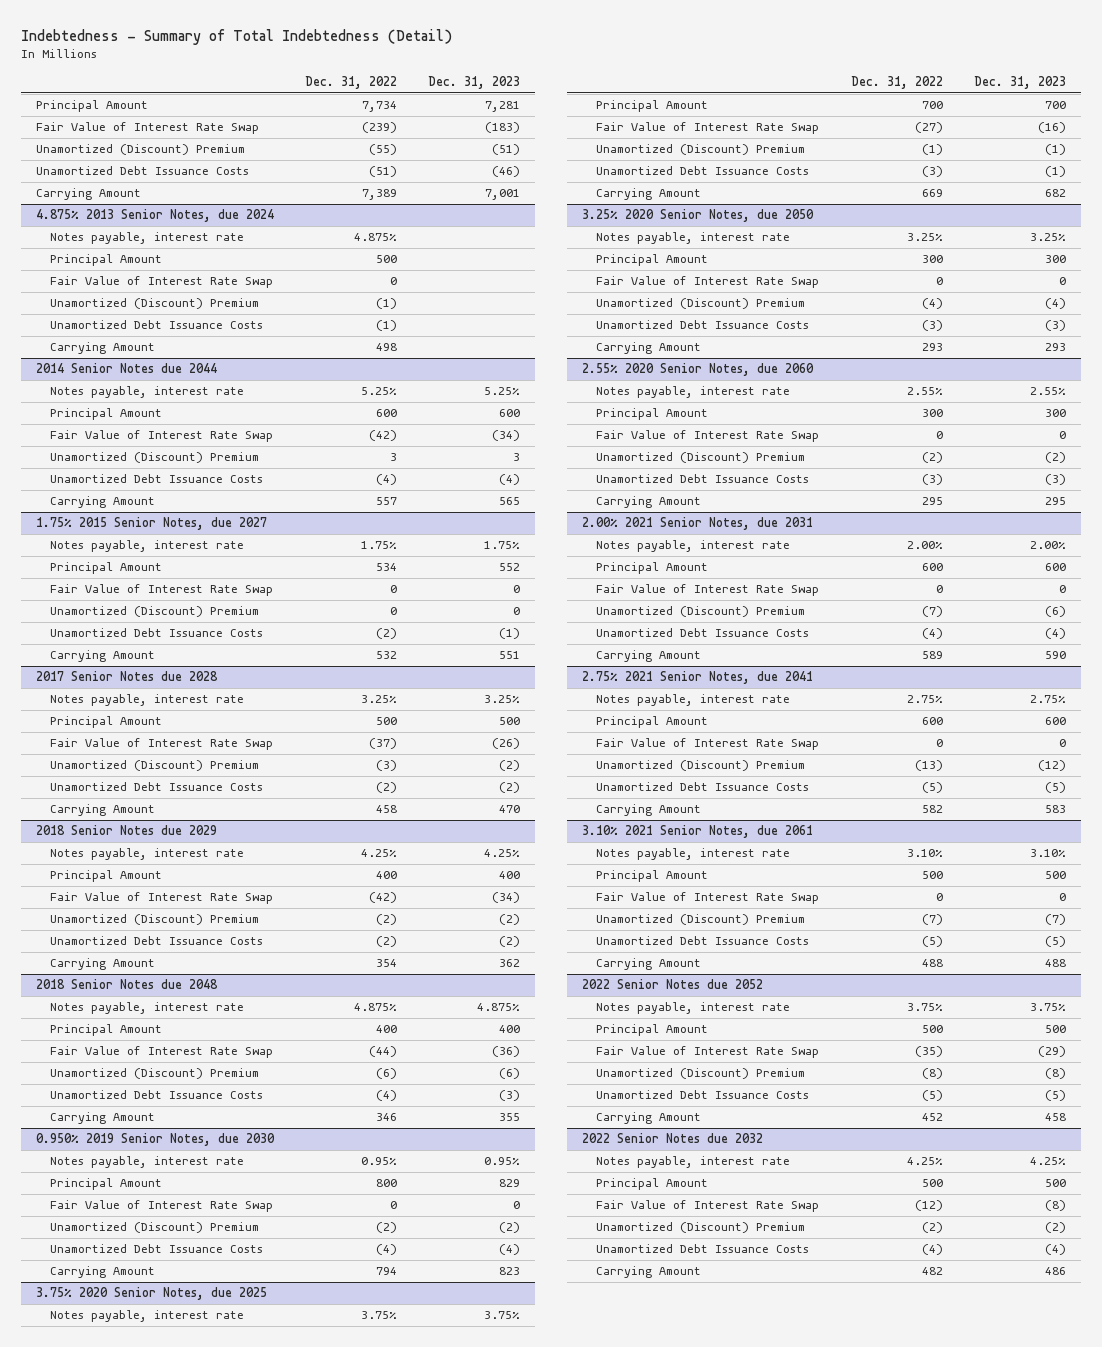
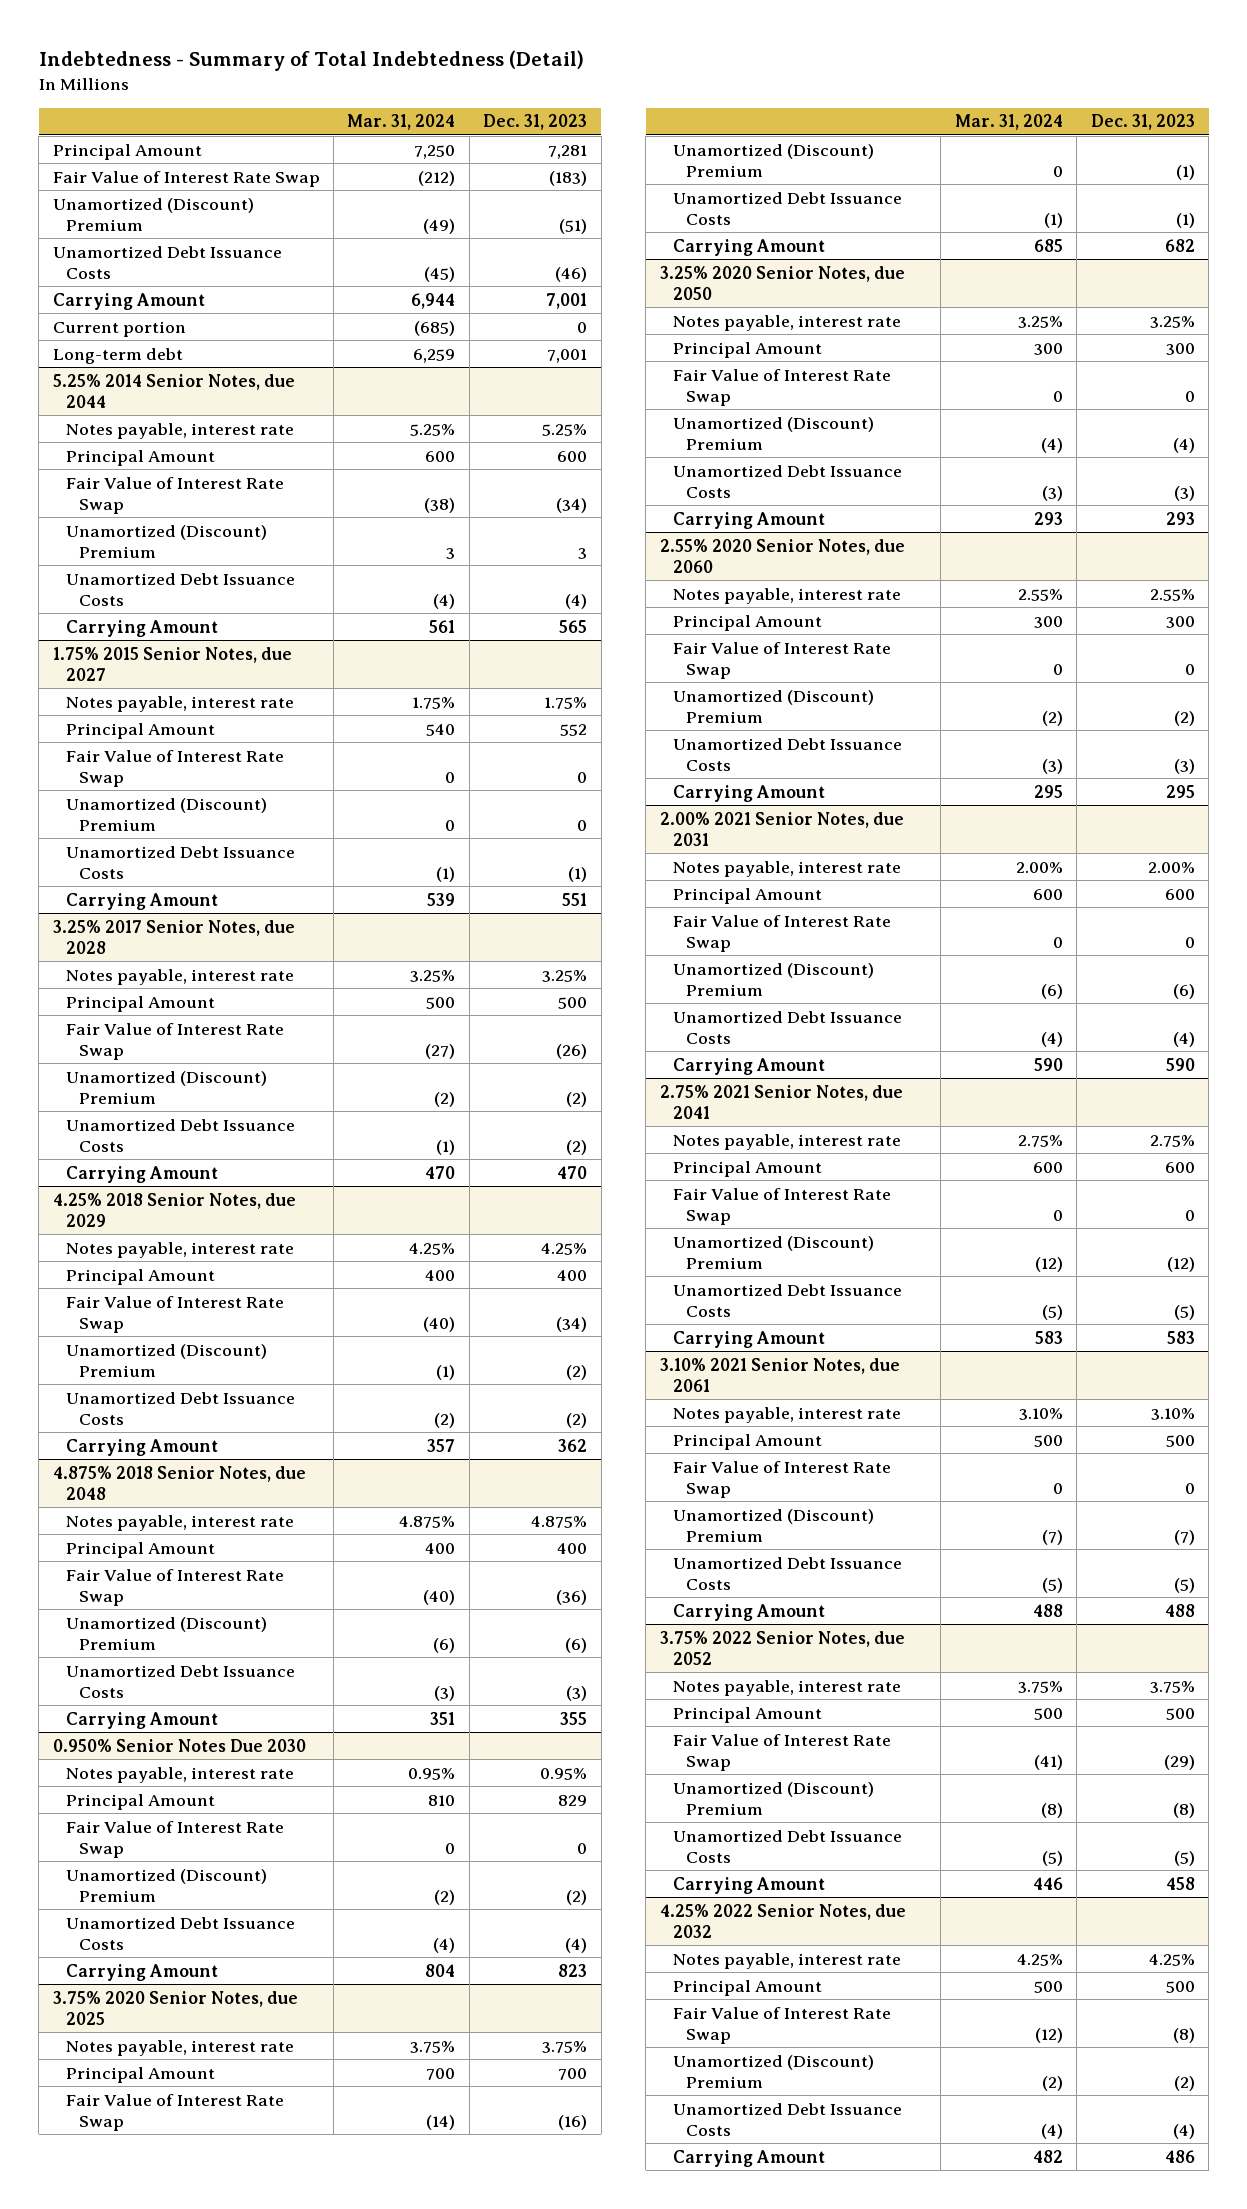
[305,76,398,90] Dec. 31, 2022 -> none
none -> [347,114,456,131] Mar. 31, 2024
[36,209,275,223] 4.875% 2013 Senior Notes, due 2024 -> none
[49,232,244,245] Notes payable, interest rate -> none
[49,254,162,267] Principal Amount -> none
[49,276,273,289] Fair Value of Interest Rate Swap -> none
[49,298,259,310] Unamortized (Discount) Premium -> none
[49,320,263,330] Unamortized Debt Issuance Costs -> none
[49,342,155,355] Carrying Amount -> none
none -> [52,320,186,337] Current portion
none -> [52,347,183,364] Long-term debt
[36,363,218,374] 2014 Senior Notes due 2044 -> [52,373,295,409] 5.25% 2014 Senior Notes, due 2044
[36,671,219,682] 2017 Senior Notes due 2028 -> [52,919,295,955] 3.25% 2017 Senior Notes, due 2028
[36,825,218,836] 2018 Senior Notes due 2029 -> [52,1192,296,1228] 4.25% 2018 Senior Notes, due 2029
[36,979,219,990] 2018 Senior Notes due 2048 -> [52,1465,306,1501] 4.875% 2018 Senior Notes, due 2048
[36,1133,276,1147] 0.950% 2019 Senior Notes, due 2030 -> [52,1738,306,1752] 0.950% Senior Notes Due 2030
[582,979,764,990] 2022 Senior Notes due 2052 -> [659,1630,905,1666] 3.75% 2022 Senior Notes, due 2052
[582,1133,764,1144] 2022 Senior Notes due 2032 -> [659,1903,906,1939] 4.25% 2022 Senior Notes, due 2032

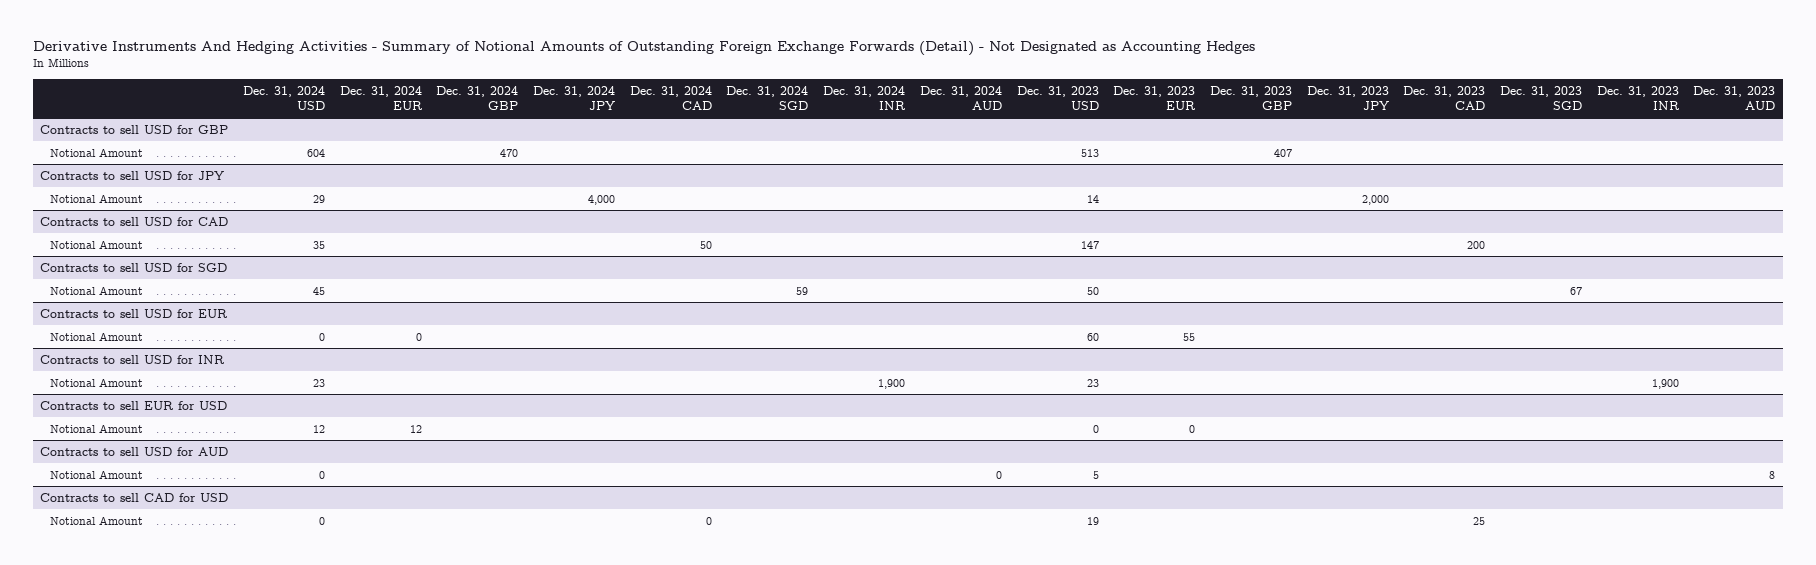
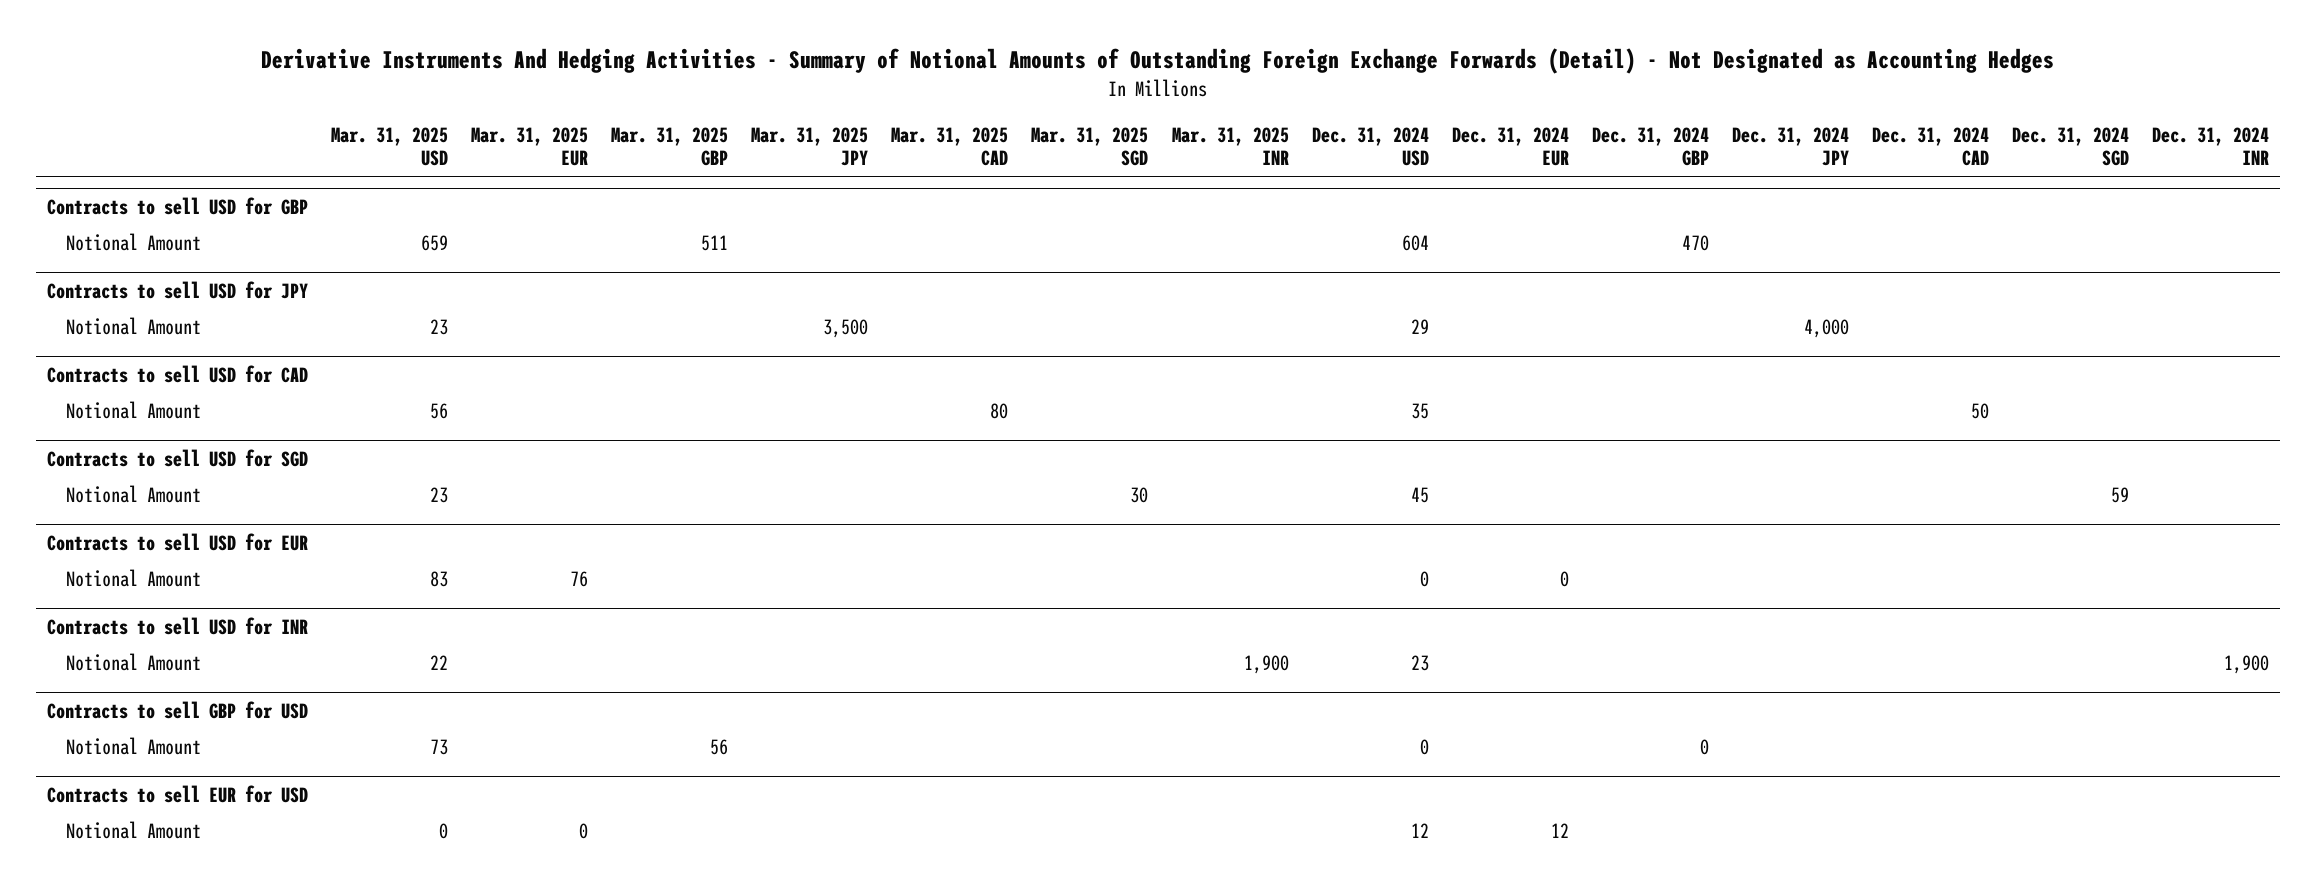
[919,85,1002,110] Dec. 31, 2024 AUD -> none
[1016,85,1099,110] Dec. 31, 2023 USD -> none
[1113,85,1197,110] Dec. 31, 2023 EUR -> none
[1209,85,1292,110] Dec. 31, 2023 GBP -> none
[1306,85,1389,110] Dec. 31, 2023 JPY -> none
[1403,85,1486,110] Dec. 31, 2023 CAD -> none
[1499,85,1582,110] Dec. 31, 2023 SGD -> none
[1596,85,1680,110] Dec. 31, 2023 INR -> none
[1693,85,1776,110] Dec. 31, 2023 AUD -> none
none -> [331,126,449,167] Mar. 31, 2025 USD
none -> [471,126,589,167] Mar. 31, 2025 EUR
none -> [611,126,729,167] Mar. 31, 2025 GBP
none -> [751,126,869,167] Mar. 31, 2025 JPY
none -> [891,126,1009,167] Mar. 31, 2025 CAD
none -> [1031,126,1149,167] Mar. 31, 2025 SGD
none -> [1171,126,1289,166] Mar. 31, 2025 INR
none -> [47,701,309,720] Contracts to sell GBP for USD
none -> [66,737,202,756] Notional Amount
[40,446,229,456] Contracts to sell USD for AUD -> none
[50,469,144,479] Notional Amount -> none
[40,492,229,502] Contracts to sell CAD for USD -> none
[50,515,144,525] Notional Amount -> none

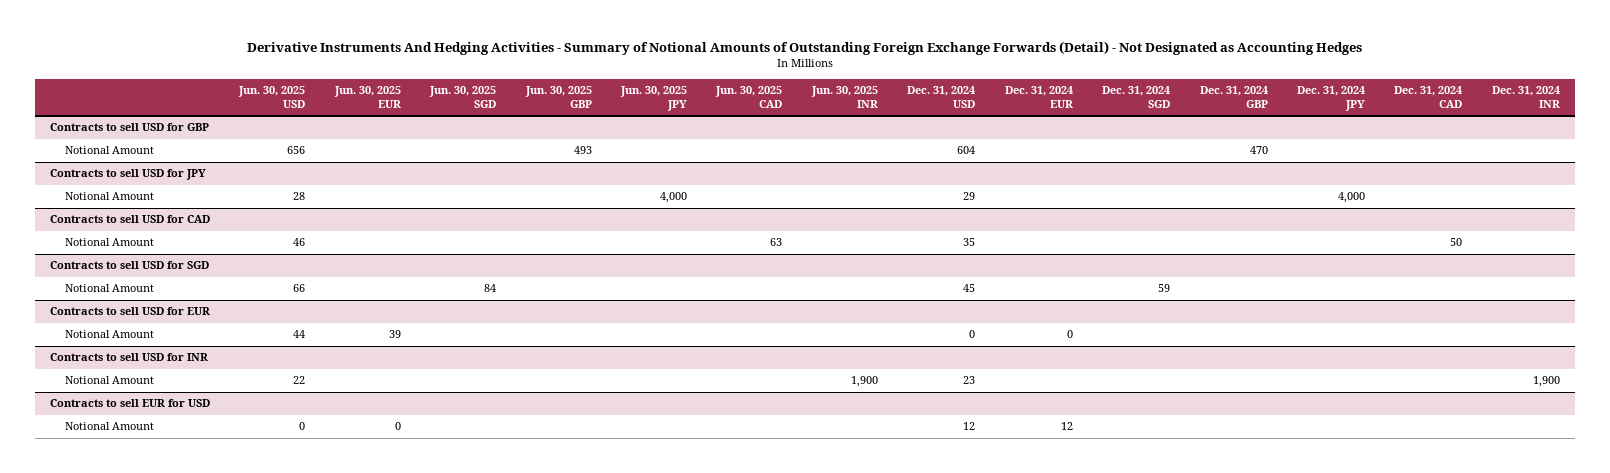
[331,126,449,167] Mar. 31, 2025 USD -> none
[471,126,589,167] Mar. 31, 2025 EUR -> none
[611,126,729,167] Mar. 31, 2025 GBP -> none
[751,126,869,167] Mar. 31, 2025 JPY -> none
[891,126,1009,167] Mar. 31, 2025 CAD -> none
[1031,126,1149,167] Mar. 31, 2025 SGD -> none
[1171,126,1289,166] Mar. 31, 2025 INR -> none
none -> [238,85,306,108] Jun. 30, 2025 USD
none -> [333,85,401,108] Jun. 30, 2025 EUR
none -> [429,85,497,108] Jun. 30, 2025 SGD
none -> [524,85,592,108] Jun. 30, 2025 GBP
none -> [619,85,687,111] Jun. 30, 2025 JPY
none -> [715,85,783,108] Jun. 30, 2025 CAD
none -> [810,85,878,108] Jun. 30, 2025 INR
[47,701,309,720] Contracts to sell GBP for USD -> none
[66,737,202,756] Notional Amount -> none

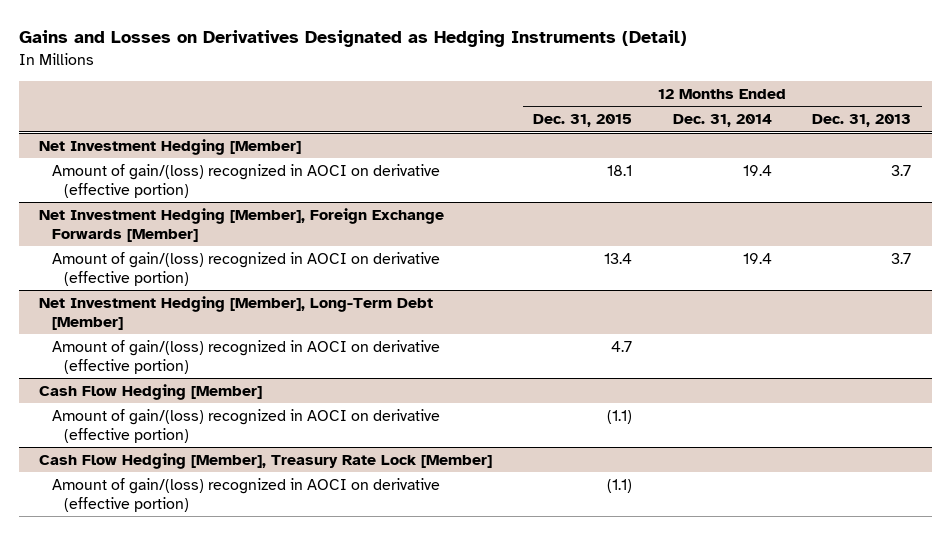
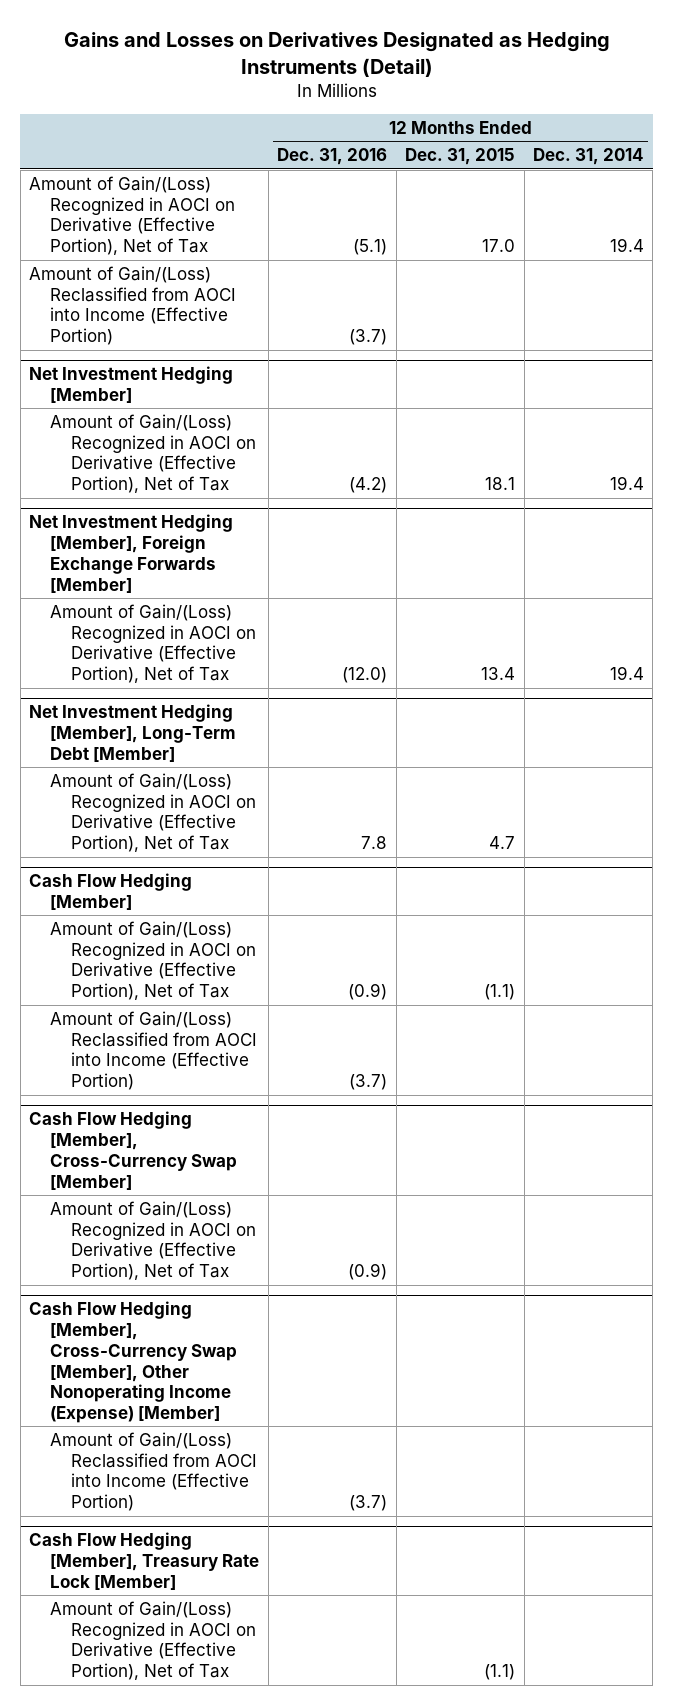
[812,114,912,128] Dec. 31, 2013 -> none
none -> [277,148,388,166] Dec. 31, 2016
none -> [29,175,236,256] Amount of Gain/(Loss) Recognized in AOCI on Derivative (Effective Portion), Net of Tax
none -> [29,265,237,346] Amount of Gain/(Loss) Reclassified from AOCI into Income (Effective Portion)
[51,164,440,199] Amount of gain/(loss) recognized in AOCI on derivative (effective portion) -> [50,413,257,494] Amount of Gain/(Loss) Recognized in AOCI on Derivative (Effective Portion), Net of Tax
[51,252,440,287] Amount of gain/(loss) recognized in AOCI on derivative (effective portion) -> [50,603,257,684] Amount of Gain/(Loss) Recognized in AOCI on Derivative (Effective Portion), Net of Tax
[51,340,440,375] Amount of gain/(loss) recognized in AOCI on derivative (effective portion) -> [50,772,257,853] Amount of Gain/(Loss) Recognized in AOCI on Derivative (Effective Portion), Net of Tax
[51,409,440,444] Amount of gain/(loss) recognized in AOCI on derivative (effective portion) -> [50,920,257,1001] Amount of Gain/(Loss) Recognized in AOCI on Derivative (Effective Portion), Net of Tax
none -> [50,1010,258,1091] Amount of Gain/(Loss) Reclassified from AOCI into Income (Effective Portion)
none -> [29,1111,238,1190] Cash Flow Hedging [Member], Cross-Currency Swap [Member]
none -> [50,1200,257,1281] Amount of Gain/(Loss) Recognized in AOCI on Derivative (Effective Portion), Net of Tax
none -> [29,1301,238,1424] Cash Flow Hedging [Member], Cross-Currency Swap [Member], Other Nonoperating Income (Expense) [Member]
none -> [50,1431,258,1512] Amount of Gain/(Loss) Reclassified from AOCI into Income (Effective Portion)
[51,478,440,513] Amount of gain/(loss) recognized in AOCI on derivative (effective portion) -> [50,1600,257,1681] Amount of Gain/(Loss) Recognized in AOCI on Derivative (Effective Portion), Net of Tax

